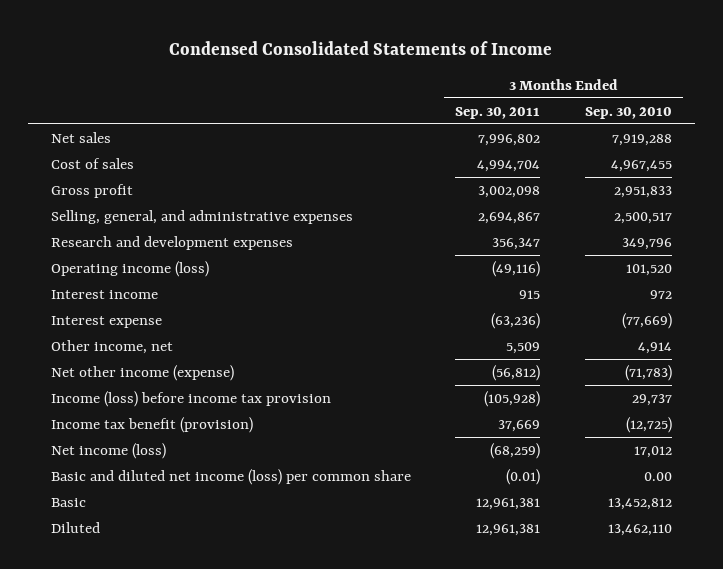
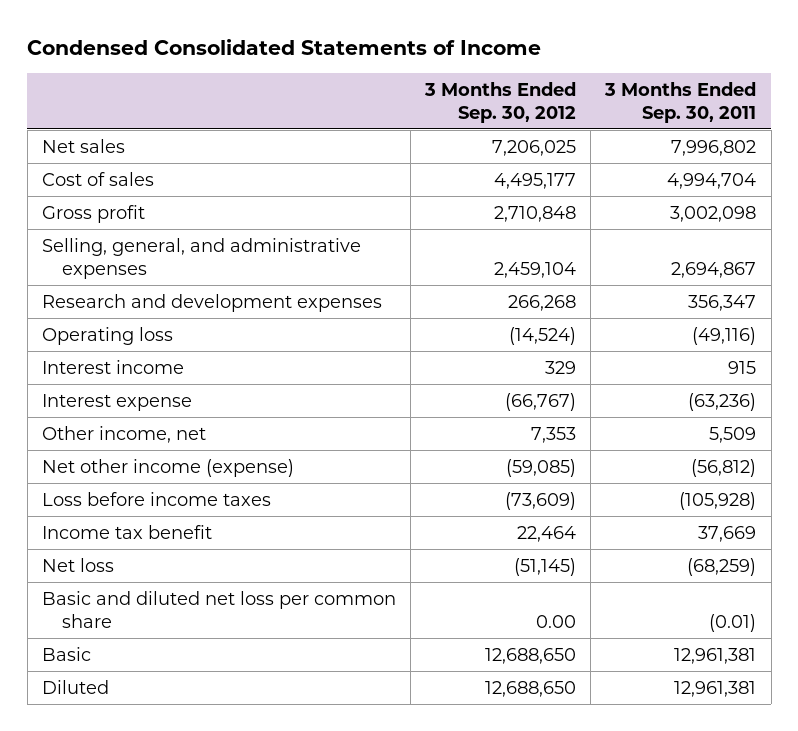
[585,106,673,119] Sep. 30, 2010 -> none
none -> [424,81,577,123] 3 Months Ended Sep. 30, 2012
[50,260,209,277] Operating income (loss) -> [41,326,173,345] Operating loss
[50,390,331,407] Income (loss) before income tax provision -> [41,491,271,506] Loss before income taxes
[50,416,253,433] Income tax benefit (provision) -> [41,524,212,539] Income tax benefit
[50,442,166,459] Net income (loss) -> [41,557,114,572] Net loss
[50,468,411,485] Basic and diluted net income (loss) per common share -> [41,590,396,628] Basic and diluted net loss per common share

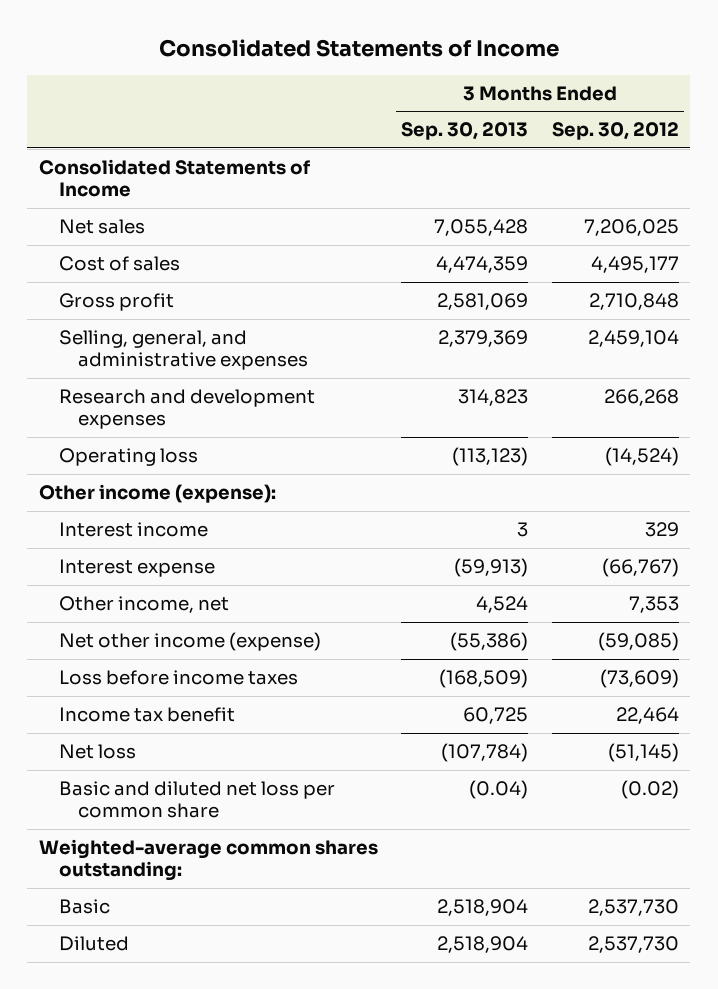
[27,39,542,56] Condensed Consolidated Statements of Income -> [158,39,559,58] Consolidated Statements of Income
[604,81,757,123] 3 Months Ended Sep. 30, 2011 -> none
none -> [401,122,529,141] Sep. 30, 2013
none -> [39,159,311,198] Consolidated Statements of Income
none -> [39,484,277,504] Other income (expense):
[536,614,577,628] 0.00 -> [620,780,679,800] (0.02)
none -> [39,839,379,882] Weighted-average common shares outstanding:
[485,647,577,664] 12,688,650 -> [587,899,679,917] 2,537,730
[485,680,577,697] 12,688,650 -> [587,936,679,954] 2,537,730

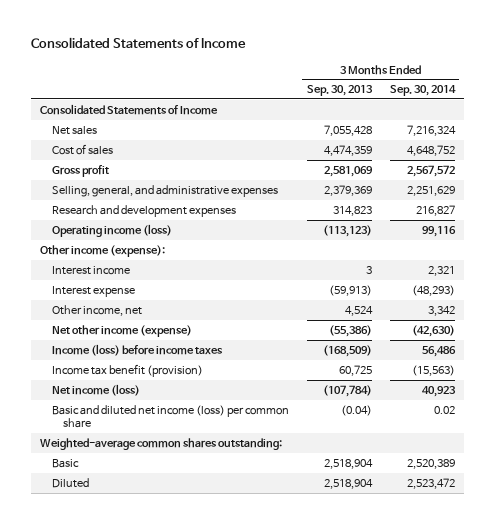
[551,122,679,141] Sep. 30, 2012 -> none
none -> [389,85,456,97] Sep. 30, 2014
[58,448,198,467] Operating loss -> [51,223,172,237] Operating income (loss)
[58,670,298,686] Loss before income taxes -> [51,343,223,356] Income (loss) before income taxes
[58,707,235,723] Income tax benefit -> [51,363,203,377] Income tax benefit (provision)
[58,744,136,760] Net loss -> [51,383,140,396] Net income (loss)
[58,781,335,819] Basic and diluted net loss per common share -> [51,404,289,429] Basic and diluted net income (loss) per common share

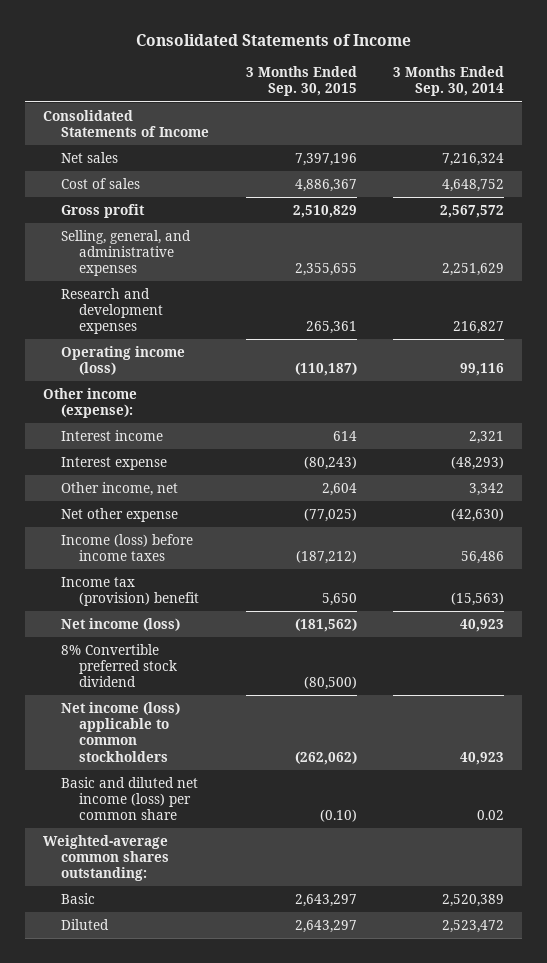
[306,85,373,97] Sep. 30, 2013 -> none
none -> [245,66,357,97] 3 Months Ended Sep. 30, 2015
[51,324,192,337] Net other income (expense) -> [61,507,179,522] Net other expense
[51,363,203,377] Income tax benefit (provision) -> [61,576,200,607] Income tax (provision) benefit
none -> [61,643,178,688] 8% Convertible preferred stock dividend
none -> [61,701,181,762] Net income (loss) applicable to common stockholders

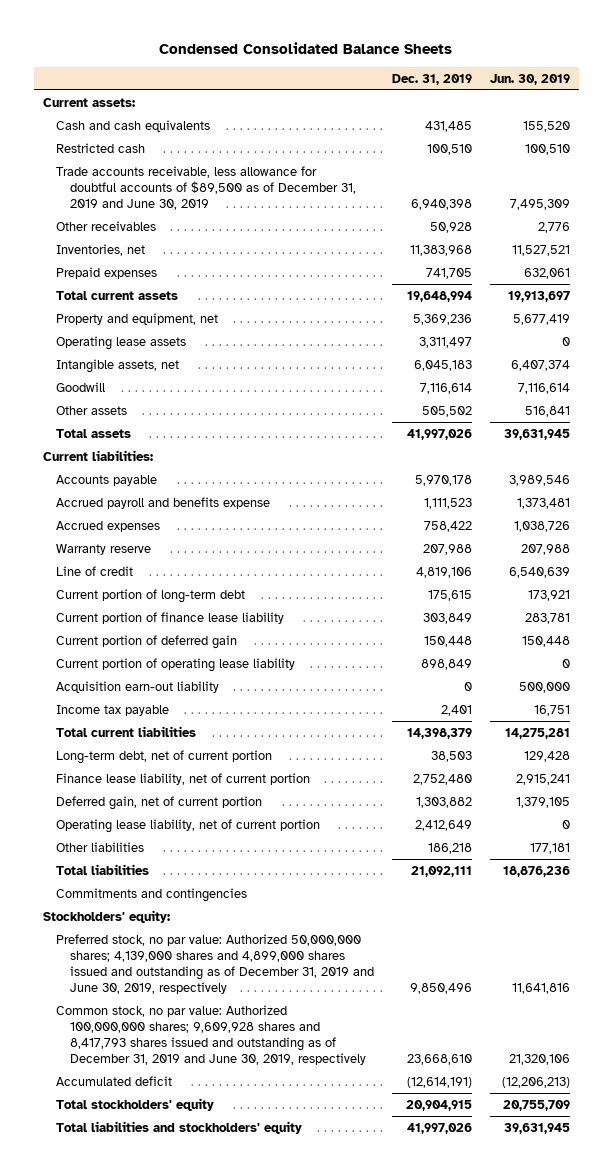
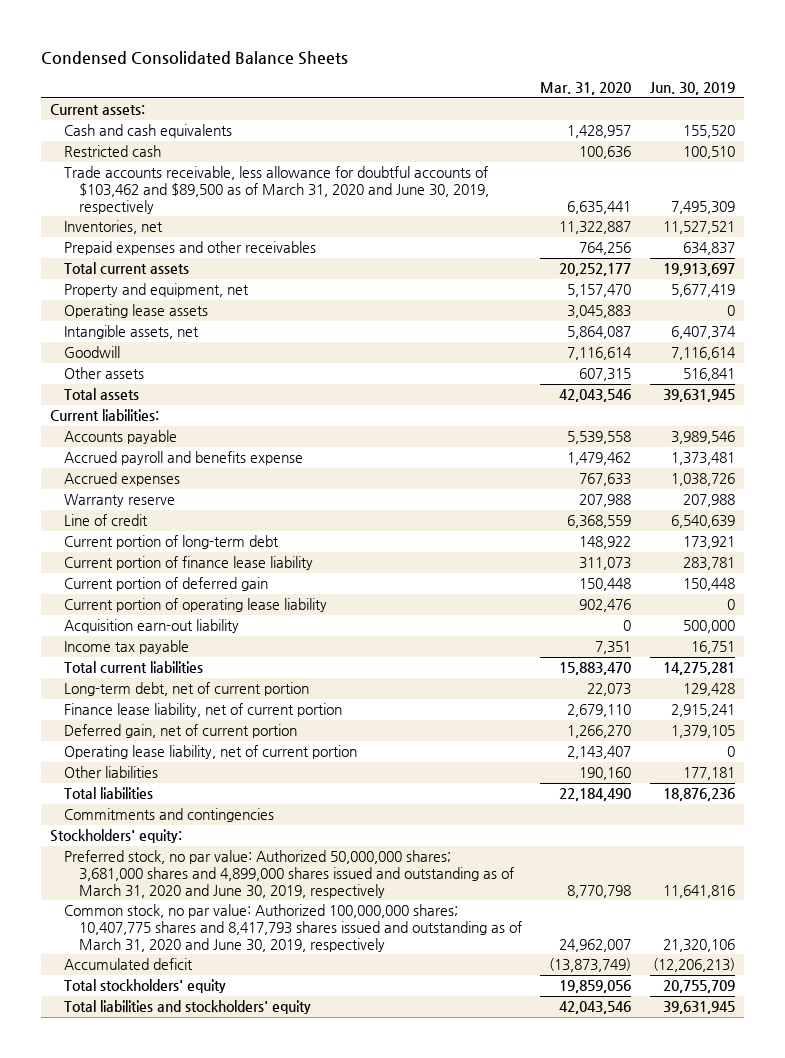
[392,73,473,85] Dec. 31, 2019 -> none
none -> [540,82,632,96] Mar. 31, 2020
[56,220,157,231] Other receivables -> none
[56,165,357,210] Trade accounts receivable, less allowance for doubtful accounts of $89,500 as of December 31, 2019 and June 30, 2019 -> [64,166,489,214] Trade accounts receivable, less allowance for doubtful accounts of $103,462 and $89,500 as of March 31, 2020 and June 30, 2019, respectively
[56,266,158,279] Prepaid expenses -> [64,241,317,256] Prepaid expenses and other receivables
[524,267,571,279] 632,061 -> [682,242,735,256] 634,837
[56,933,375,994] Preferred stock, no par value: Authorized 50,000,000 shares; 4,139,000 shares and 4,899,000 shares issued and outstanding as of December 31, 2019 and June 30, 2019, respectively -> [64,850,514,898] Preferred stock, no par value: Authorized 50,000,000 shares; 3,681,000 shares and 4,899,000 shares issued and outstanding as of March 31, 2020 and June 30, 2019, respectively
[56,1004,367,1065] Common stock, no par value: Authorized 100,000,000 shares; 9,609,928 shares and 8,417,793 shares issued and outstanding as of December 31, 2019 and June 30, 2019, respectively -> [64,904,522,952] Common stock, no par value: Authorized 100,000,000 shares; 10,407,775 shares and 8,417,793 shares issued and outstanding as of March 31, 2020 and June 30, 2019, respectively

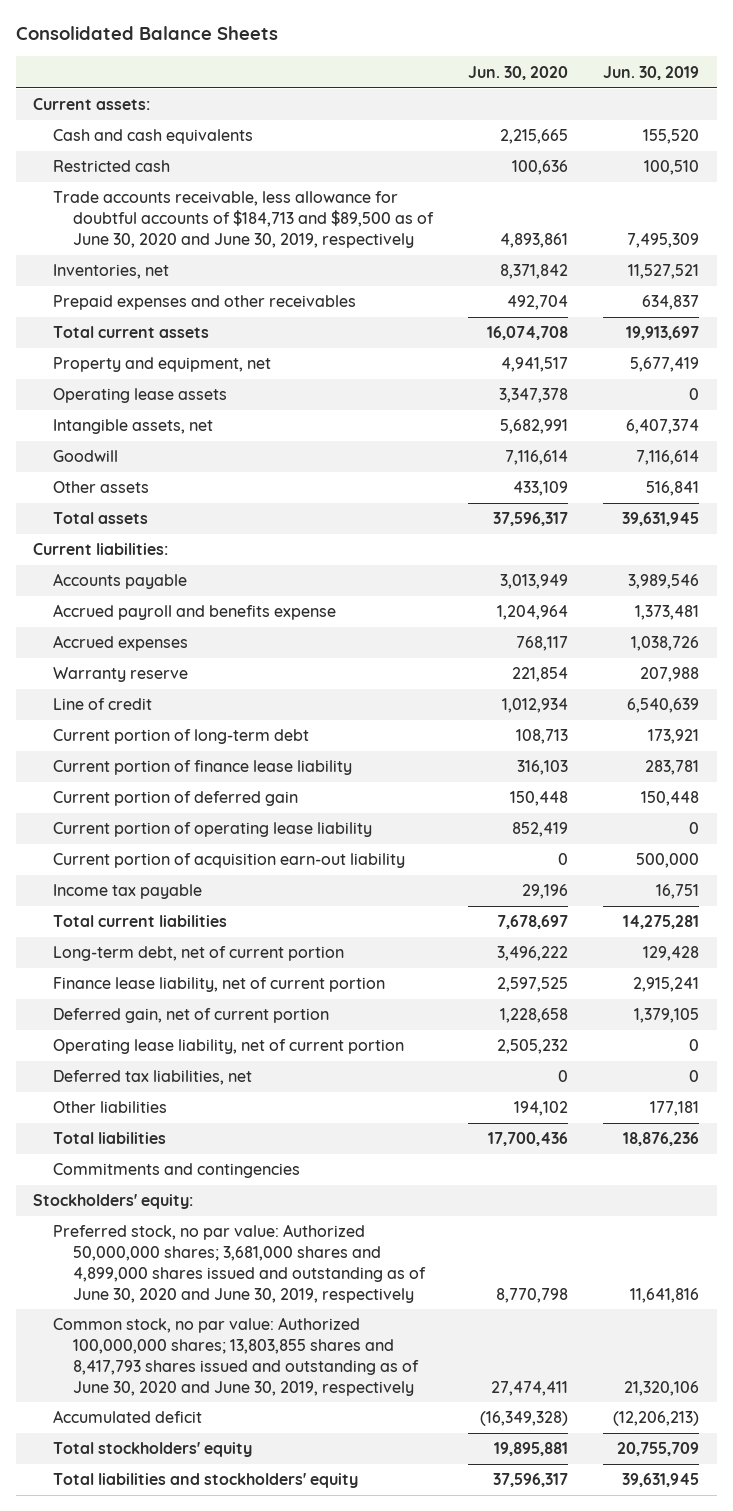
[40,50,348,65] Condensed Consolidated Balance Sheets -> [15,26,278,41] Consolidated Balance Sheets
[540,82,632,96] Mar. 31, 2020 -> none
none -> [467,65,568,80] Jun. 30, 2020
[64,166,489,214] Trade accounts receivable, less allowance for doubtful accounts of $103,462 and $89,500 as of March 31, 2020 and June 30, 2019, respectively -> [53,191,434,248] Trade accounts receivable, less allowance for doubtful accounts of $184,713 and $89,500 as of June 30, 2020 and June 30, 2019, respectively
[64,619,240,634] Acquisition earn-out liability -> [53,853,406,869] Current portion of acquisition earn-out liability
none -> [53,1070,253,1086] Deferred tax liabilities, net
[64,850,514,898] Preferred stock, no par value: Authorized 50,000,000 shares; 3,681,000 shares and 4,899,000 shares issued and outstanding as of March 31, 2020 and June 30, 2019, respectively -> [53,1224,426,1303] Preferred stock, no par value: Authorized 50,000,000 shares; 3,681,000 shares and 4,899,000 shares issued and outstanding as of June 30, 2020 and June 30, 2019, respectively
[64,904,522,952] Common stock, no par value: Authorized 100,000,000 shares; 10,407,775 shares and 8,417,793 shares issued and outstanding as of March 31, 2020 and June 30, 2019, respectively -> [53,1317,419,1396] Common stock, no par value: Authorized 100,000,000 shares; 13,803,855 shares and 8,417,793 shares issued and outstanding as of June 30, 2020 and June 30, 2019, respectively

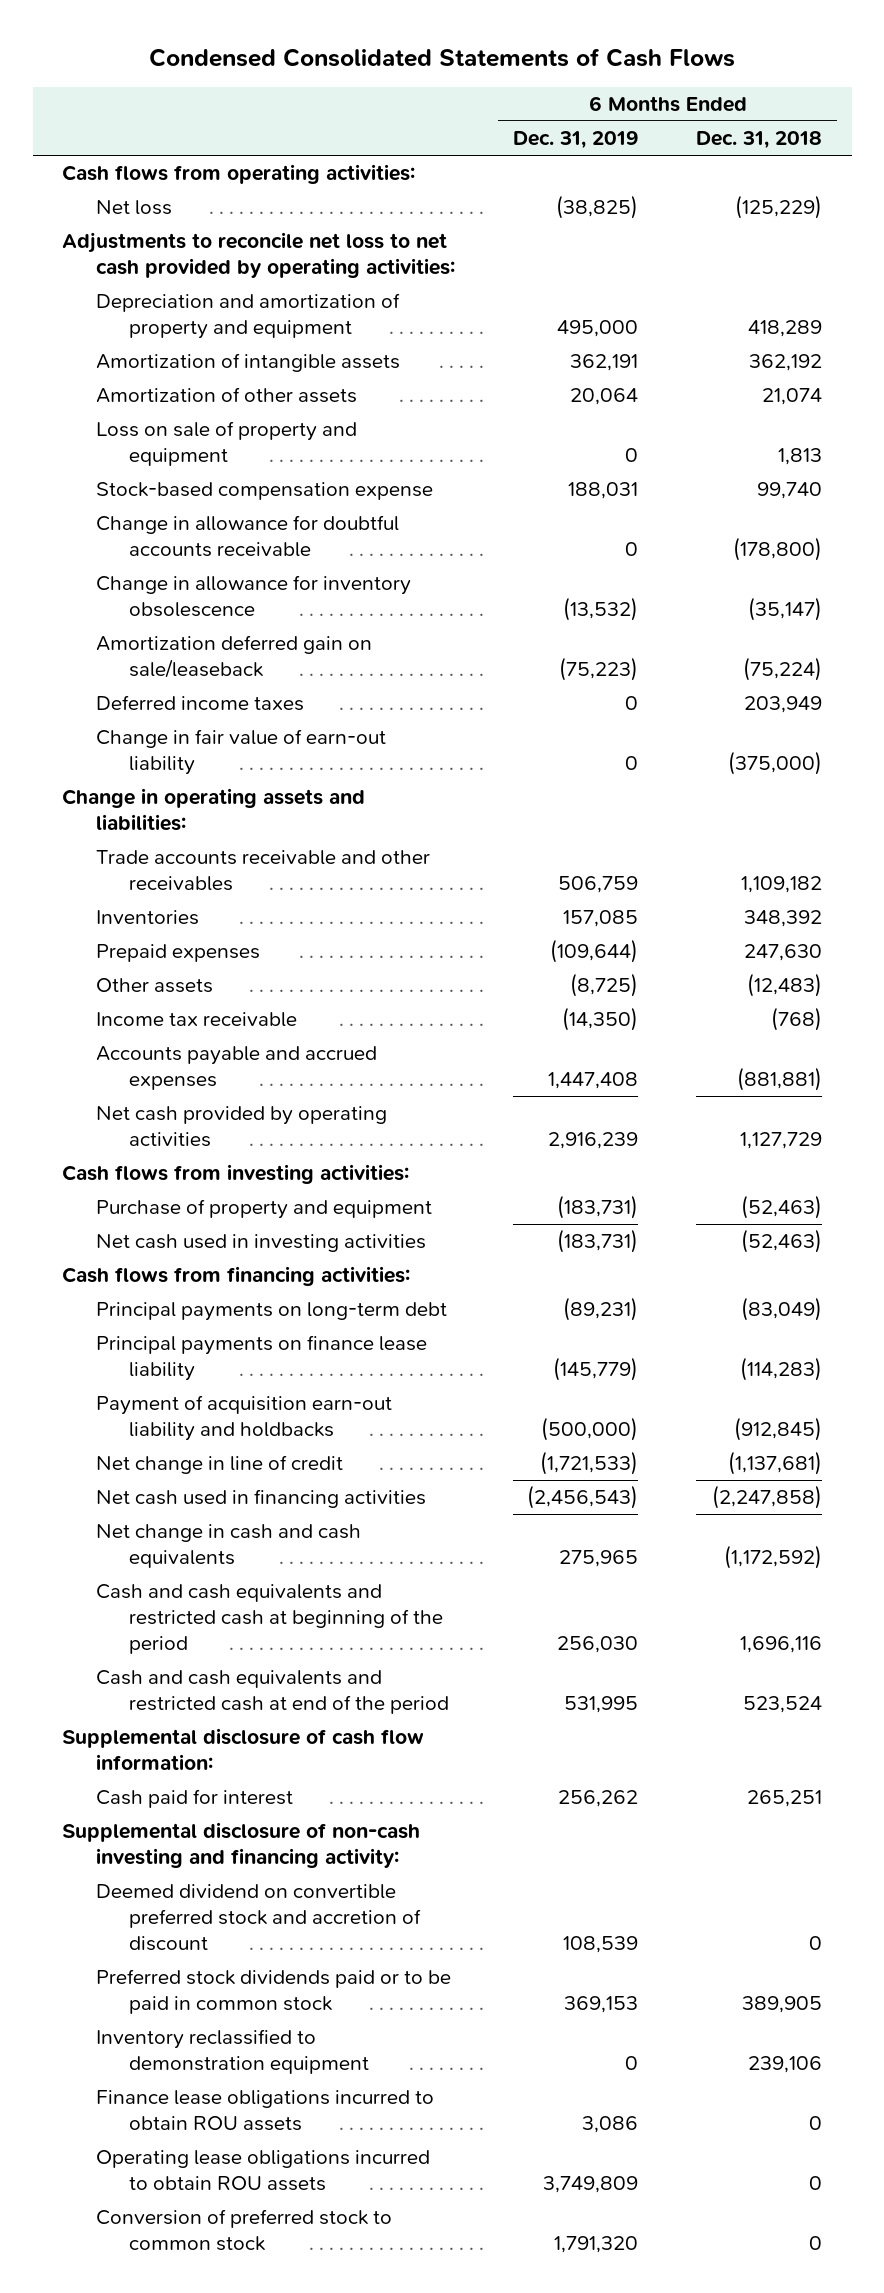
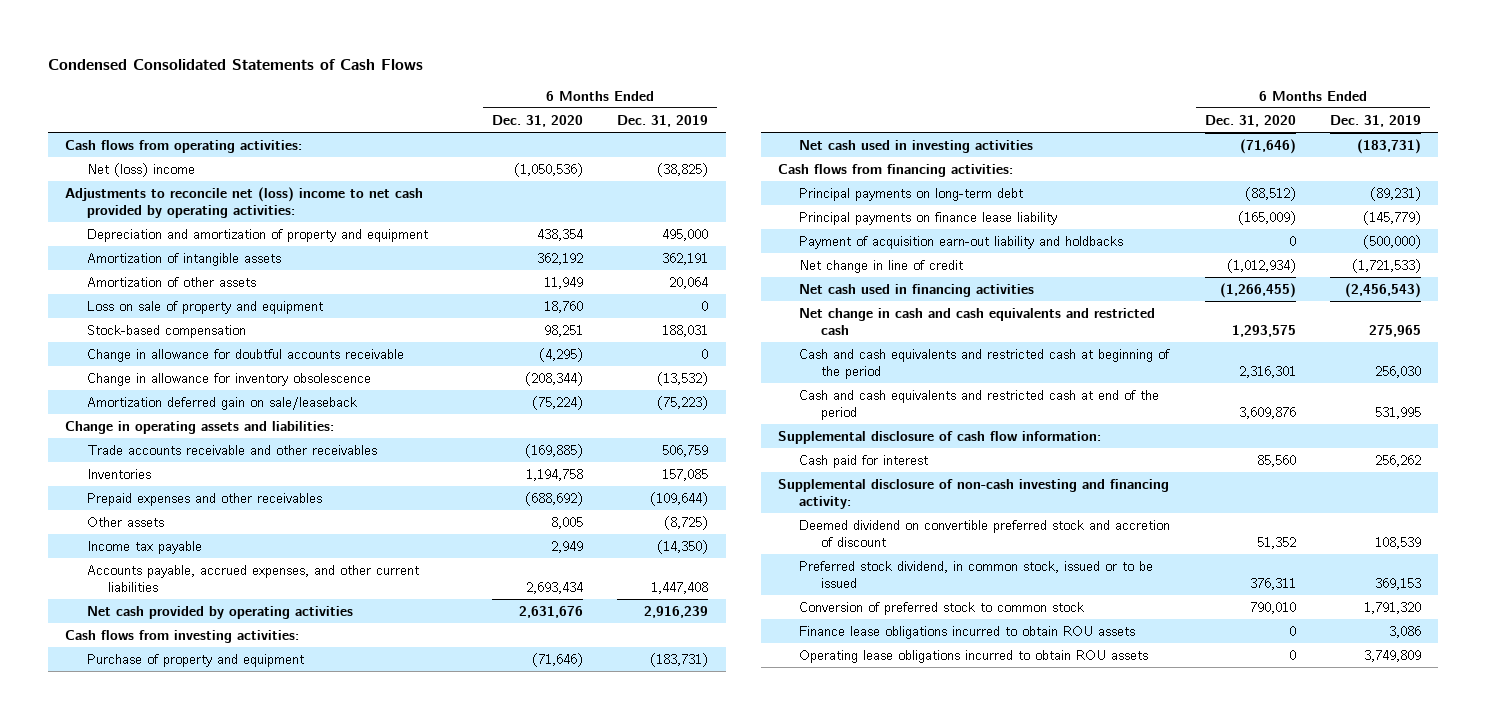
[696,131,823,150] Dec. 31, 2018 -> none
none -> [492,114,584,127] Dec. 31, 2020
[95,200,172,216] Net loss -> [86,162,195,177] Net (loss) income
[61,232,455,279] Adjustments to reconcile net loss to net cash provided by operating activities: -> [65,186,424,218] Adjustments to reconcile net (loss) income to net cash provided by operating activities:
[95,482,433,501] Stock-based compensation expense -> [86,324,246,338] Stock-based compensation
[95,695,304,712] Deferred income taxes -> none
[95,729,386,776] Change in fair value of earn-out liability -> none
[95,944,260,963] Prepaid expenses -> [86,492,322,506] Prepaid expenses and other receivables
[95,1012,297,1028] Income tax receivable -> [86,540,202,554] Income tax payable
[95,1046,377,1091] Accounts payable and accrued expenses -> [86,564,419,592] Accounts payable, accrued expenses, and other current liabilities
[95,1524,361,1569] Net change in cash and cash equivalents -> [799,307,1156,335] Net change in cash and cash equivalents and restricted cash
[95,2029,370,2075] Inventory reclassified to demonstration equipment -> none
[95,1969,451,2015] Preferred stock dividends paid or to be paid in common stock -> [799,560,1154,588] Preferred stock dividend, in common stock, issued or to be issued
[95,2209,392,2252] Conversion of preferred stock to common stock -> [799,601,1085,615] Conversion of preferred stock to common stock

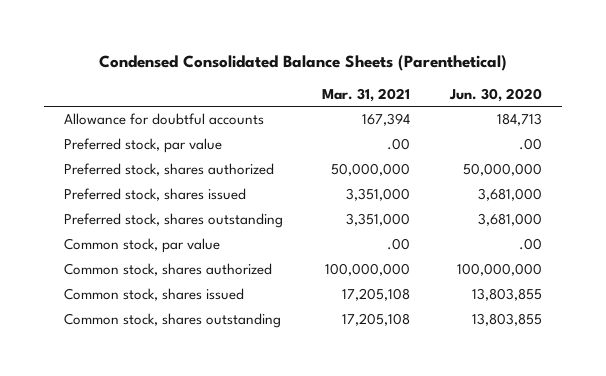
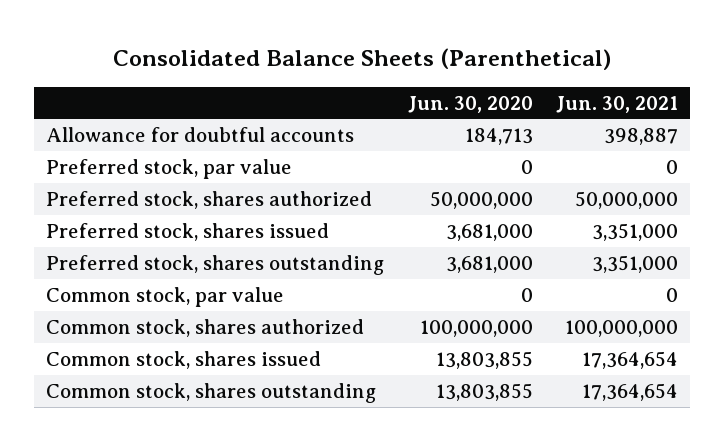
[98,54,507,71] Condensed Consolidated Balance Sheets (Parenthetical) -> [113,48,612,71] Consolidated Balance Sheets (Parenthetical)
[322,87,411,102] Mar. 31, 2021 -> none
none -> [556,95,679,113] Jun. 30, 2021
[519,138,543,151] .00 -> [520,159,533,174] 0
[519,238,543,251] .00 -> [520,287,533,302] 0

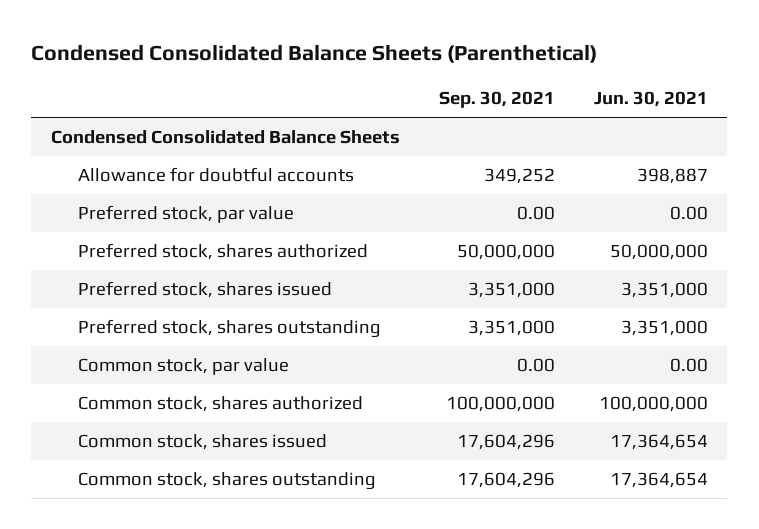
[113,48,612,71] Consolidated Balance Sheets (Parenthetical) -> [31,44,598,64] Condensed Consolidated Balance Sheets (Parenthetical)
[407,95,533,113] Jun. 30, 2020 -> none
none -> [438,91,555,109] Sep. 30, 2021
none -> [50,130,400,145] Condensed Consolidated Balance Sheets
[666,159,679,174] 0 -> [669,206,708,221] 0.00
[666,287,679,302] 0 -> [669,358,708,373] 0.00

